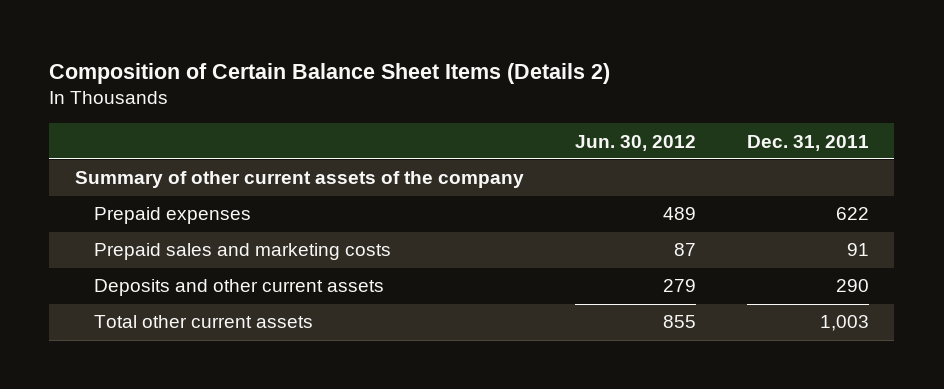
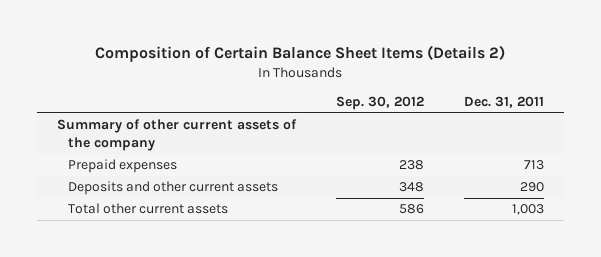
[574,134,696,151] Jun. 30, 2012 -> none
none -> [335,96,424,111] Sep. 30, 2012
[93,243,391,261] Prepaid sales and marketing costs -> none
[835,207,869,221] 622 -> [523,160,544,171] 713

